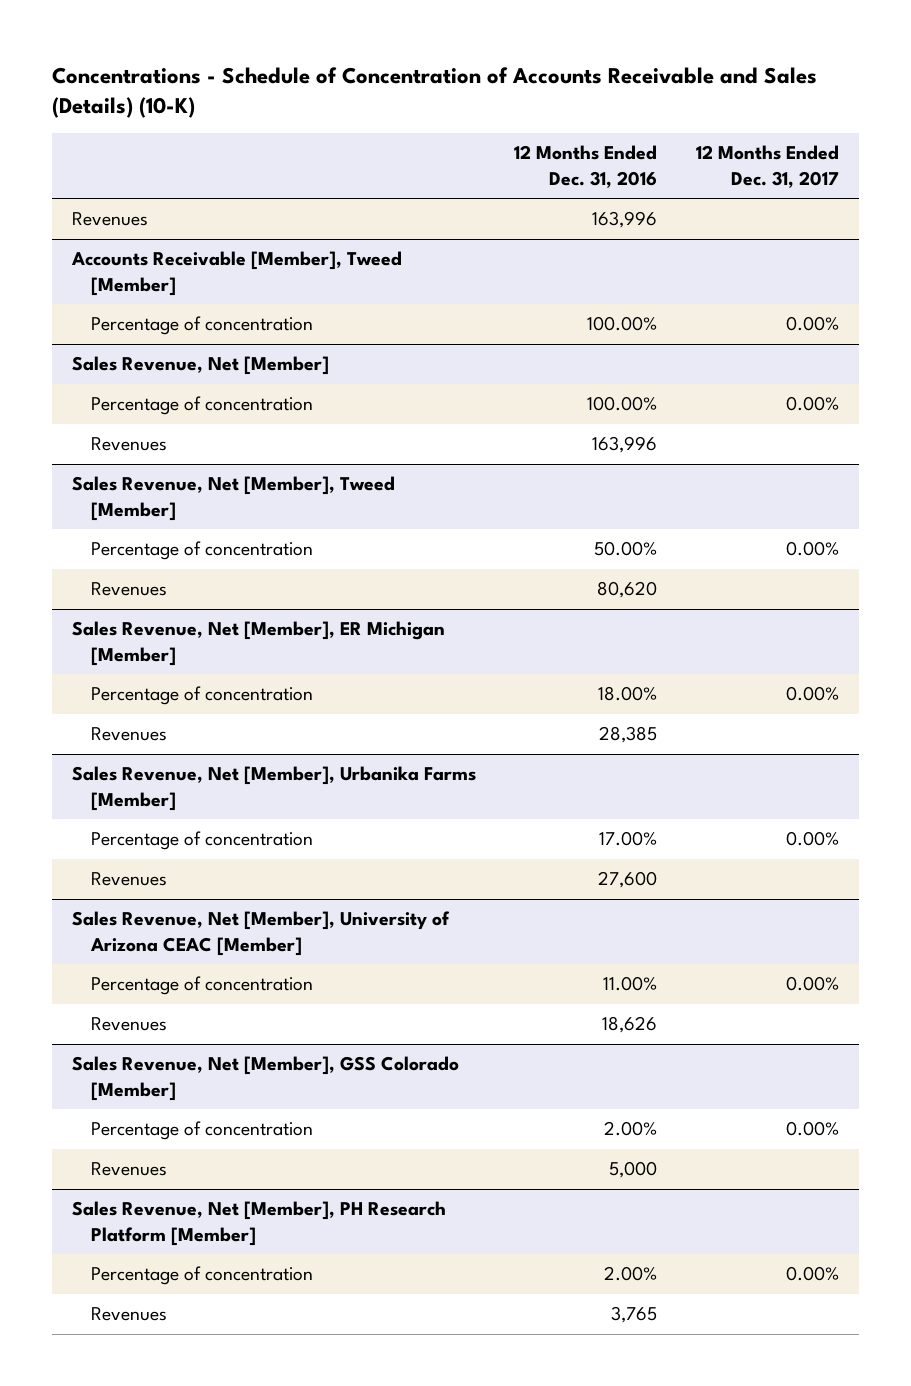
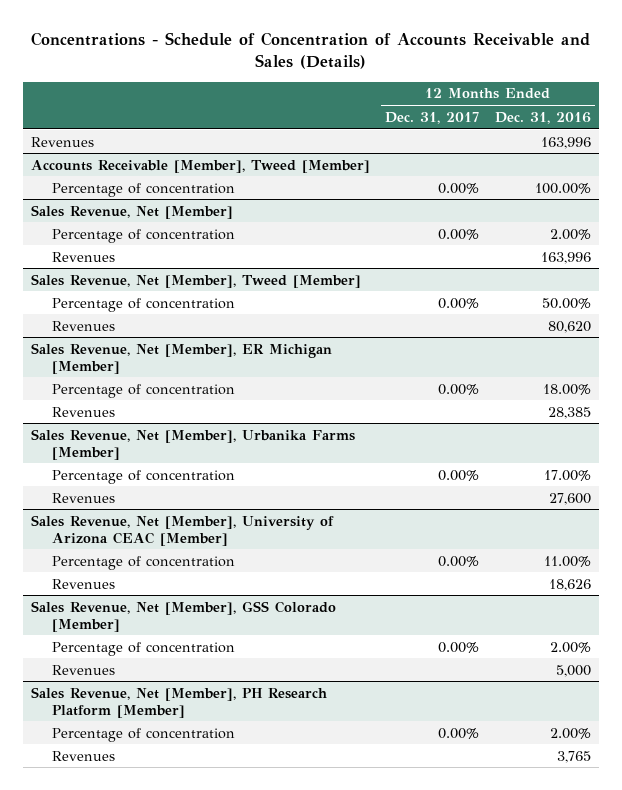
[52,66,818,119] Concentrations - Schedule of Concentration of Accounts Receivable and Sales (Details) (10-K) -> [30,32,590,70] Concentrations - Schedule of Concentration of Accounts Receivable and Sales (Details)
[587,396,658,412] 100.00% -> [550,228,592,240] 2.00%

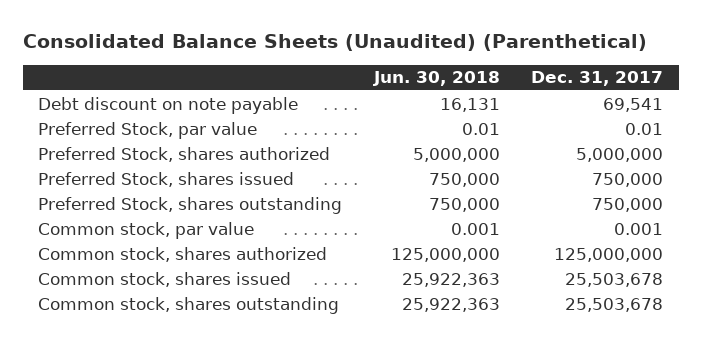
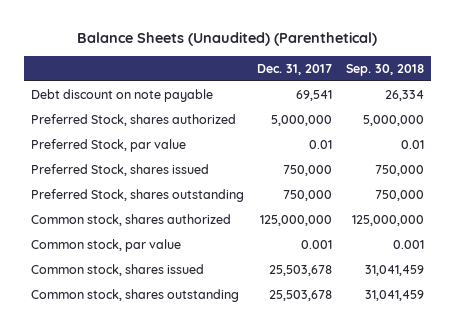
[22,34,647,52] Consolidated Balance Sheets (Unaudited) (Parenthetical) -> [77,32,378,47] Balance Sheets (Unaudited) (Parenthetical)
[372,71,500,87] Jun. 30, 2018 -> none
none -> [345,63,424,76] Sep. 30, 2018
[38,121,258,139] Preferred Stock, par value -> [30,138,186,152] Preferred Stock, par value
[38,221,255,239] Common stock, par value -> [30,238,181,252] Common stock, par value

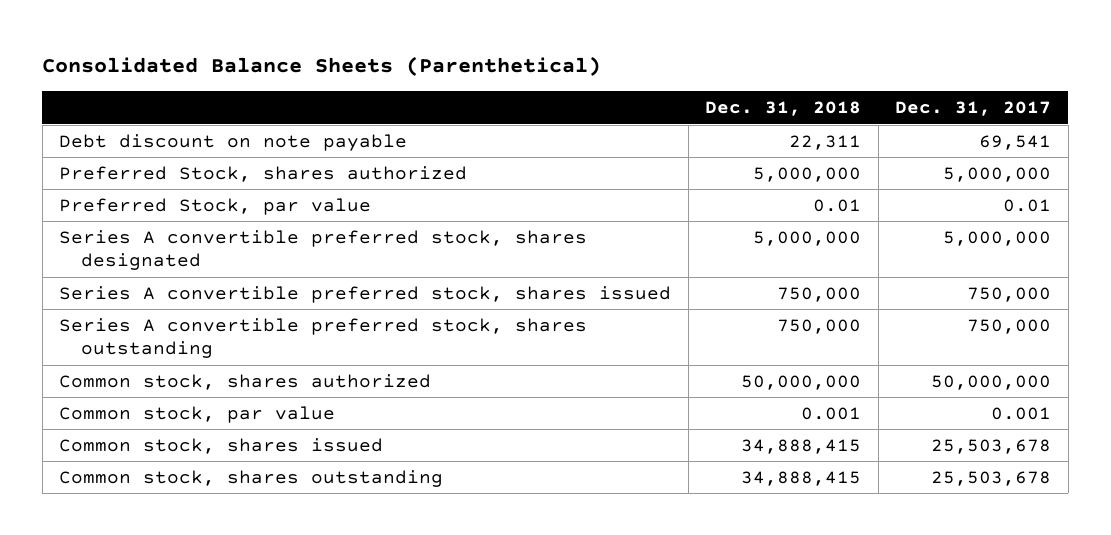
[77,32,378,47] Balance Sheets (Unaudited) (Parenthetical) -> [42,56,602,77] Consolidated Balance Sheets (Parenthetical)
[345,63,424,76] Sep. 30, 2018 -> none
none -> [705,101,862,117] Dec. 31, 2018
none -> [59,229,588,271] Series A convertible preferred stock, shares designated
[30,163,209,176] Preferred Stock, shares issued -> [59,285,672,303] Series A convertible preferred stock, shares issued
[30,188,244,202] Preferred Stock, shares outstanding -> [59,317,588,359] Series A convertible preferred stock, shares outstanding
[260,214,333,226] 125,000,000 -> [931,374,1052,390] 50,000,000

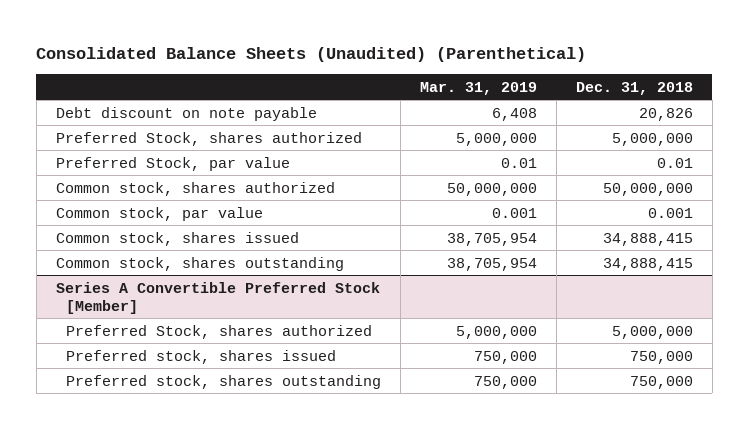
[42,56,602,77] Consolidated Balance Sheets (Parenthetical) -> [36,47,587,63] Consolidated Balance Sheets (Unaudited) (Parenthetical)
[895,101,1052,117] Dec. 31, 2017 -> none
none -> [420,81,538,95] Mar. 31, 2019
[789,134,862,150] 22,311 -> [639,107,694,121] 20,826
[59,229,588,271] Series A convertible preferred stock, shares designated -> none
[59,285,672,303] Series A convertible preferred stock, shares issued -> none
[59,317,588,359] Series A convertible preferred stock, shares outstanding -> none
none -> [55,281,380,314] Series A Convertible Preferred Stock [Member]
none -> [66,324,373,339] Preferred Stock, shares authorized
none -> [66,349,337,364] Preferred stock, shares issued
none -> [66,374,382,389] Preferred stock, shares outstanding

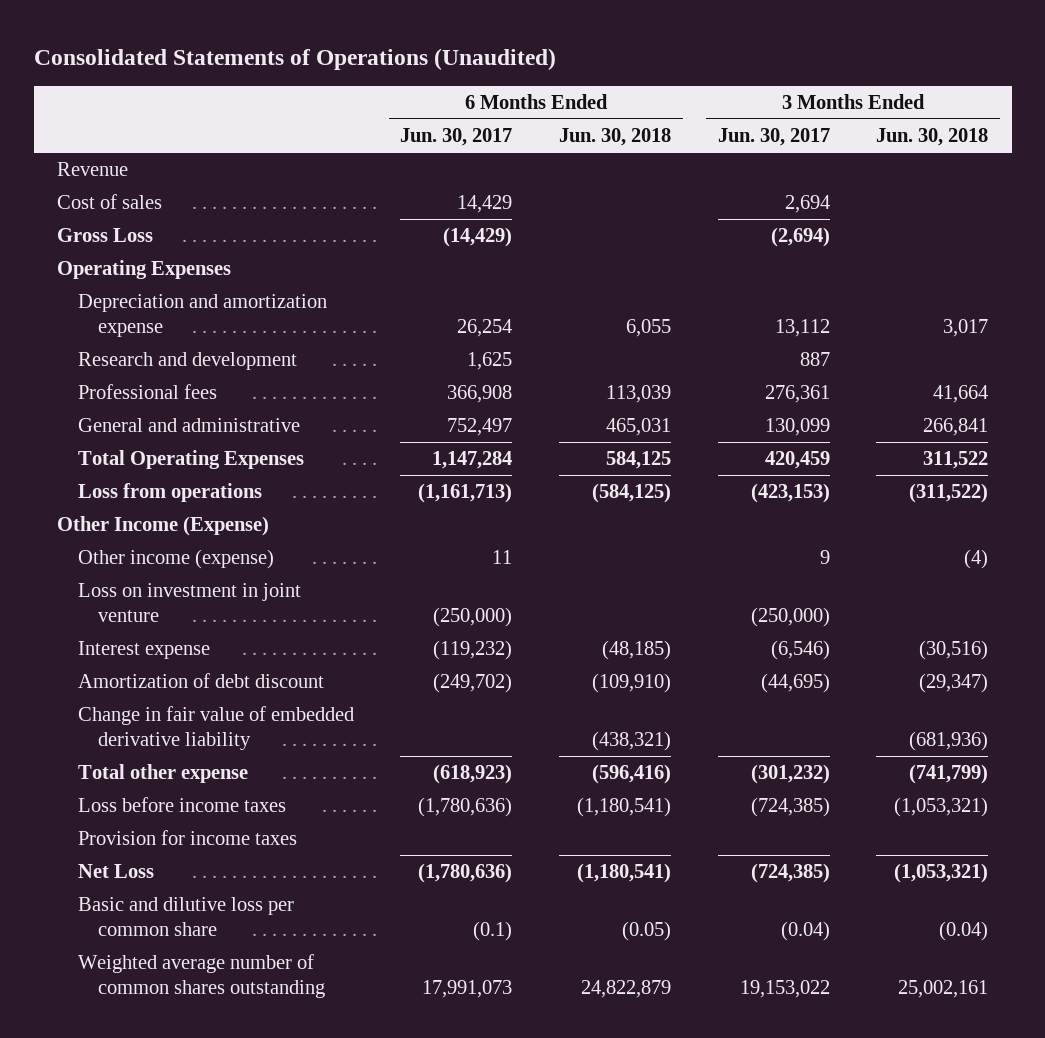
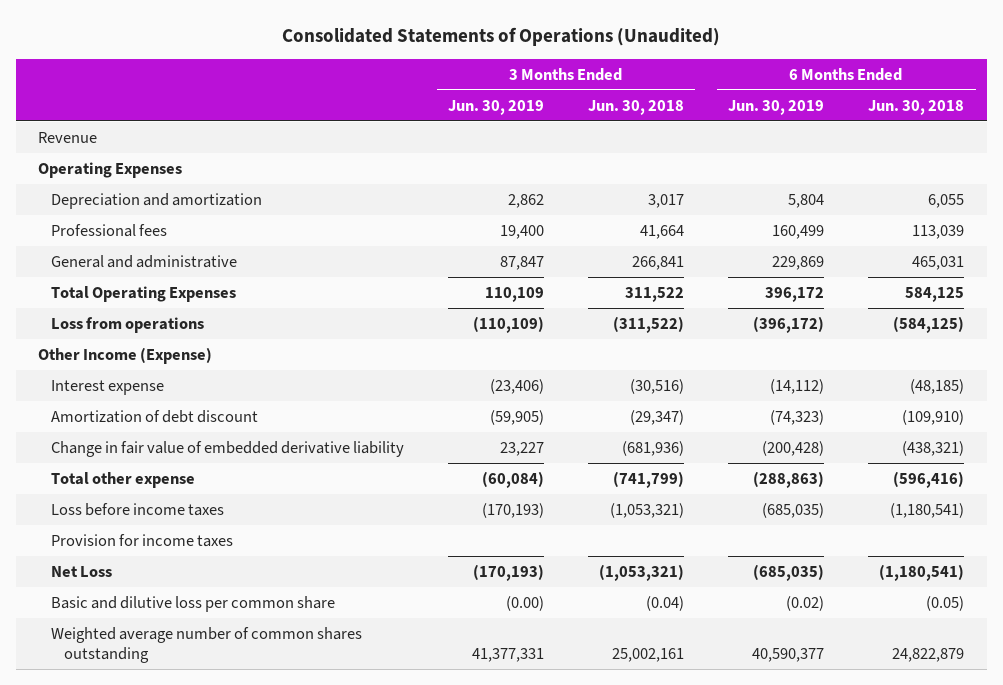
[400,128,513,147] Jun. 30, 2017 -> none
[717,128,830,147] Jun. 30, 2017 -> none
none -> [448,99,545,115] Jun. 30, 2019
none -> [728,99,825,115] Jun. 30, 2019
[56,194,162,210] Cost of sales -> none
[56,228,153,243] Gross Loss -> none
[77,352,297,371] Research and development -> none
[77,294,327,338] Depreciation and amortization expense -> [51,192,263,209] Depreciation and amortization
[77,549,274,570] Other income (expense) -> none
[77,583,301,623] Loss on investment in joint venture -> none

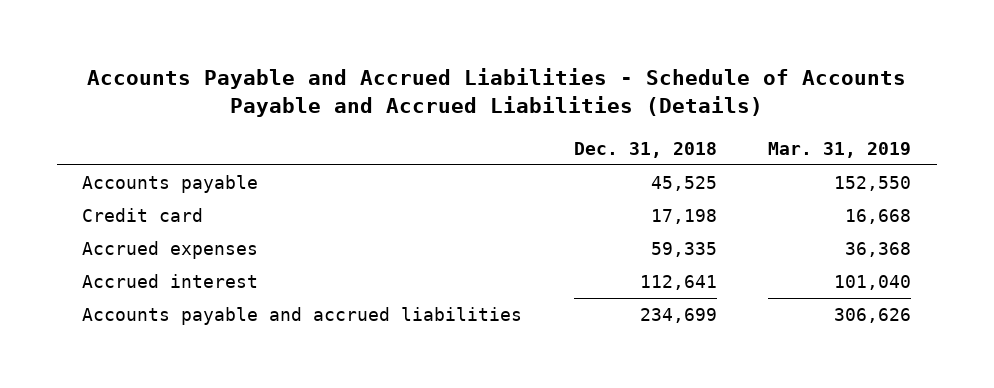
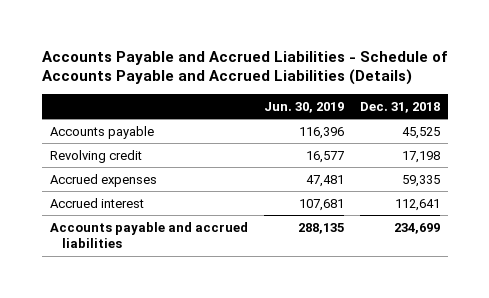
[768,141,912,158] Mar. 31, 2019 -> none
none -> [263,101,344,113] Jun. 30, 2019
[82,208,204,223] Credit card -> [49,149,142,163] Revolving credit

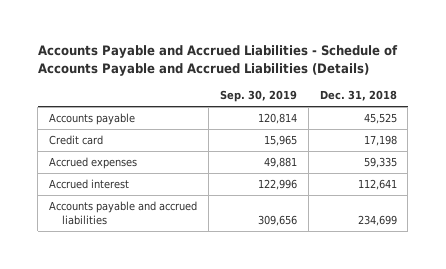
[263,101,344,113] Jun. 30, 2019 -> none
none -> [219,90,297,103] Sep. 30, 2019
[49,149,142,163] Revolving credit -> [49,135,104,146] Credit card

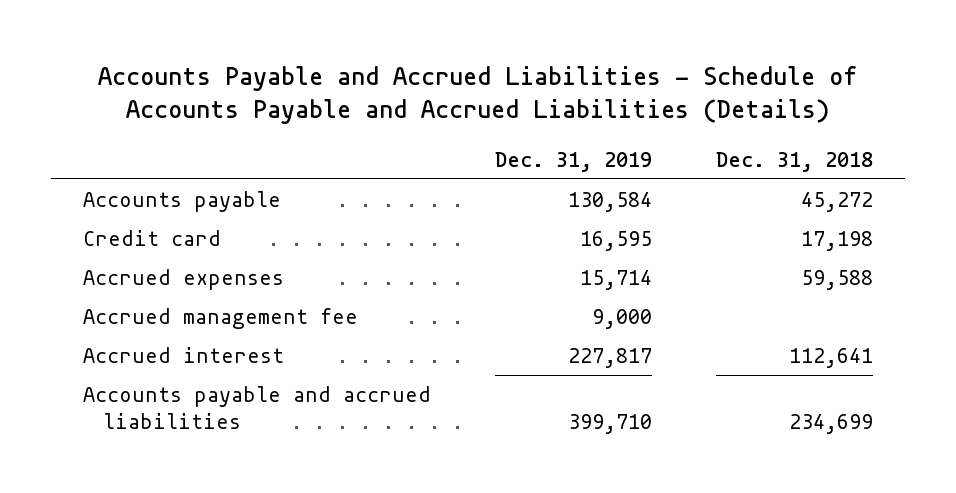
[219,90,297,103] Sep. 30, 2019 -> none
none -> [494,151,652,172] Dec. 31, 2019
[363,113,397,125] 45,525 -> [800,191,873,212] 45,272
[363,157,397,169] 59,335 -> [800,269,873,290] 59,588
none -> [83,307,359,329] Accrued management fee

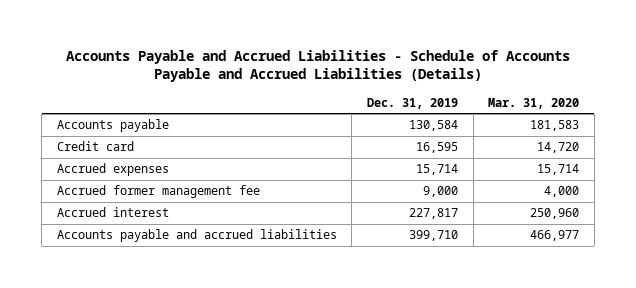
[715,151,873,172] Dec. 31, 2018 -> none
none -> [488,97,580,109] Mar. 31, 2020
[83,307,359,329] Accrued management fee -> [56,185,260,199] Accrued former management fee

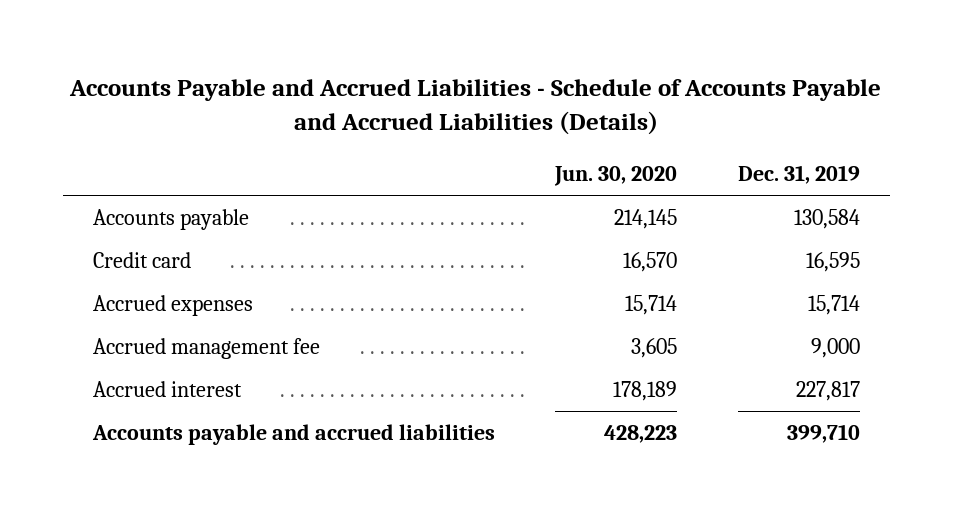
[488,97,580,109] Mar. 31, 2020 -> none
none -> [554,165,678,186] Jun. 30, 2020
[56,185,260,199] Accrued former management fee -> [92,338,320,360] Accrued management fee

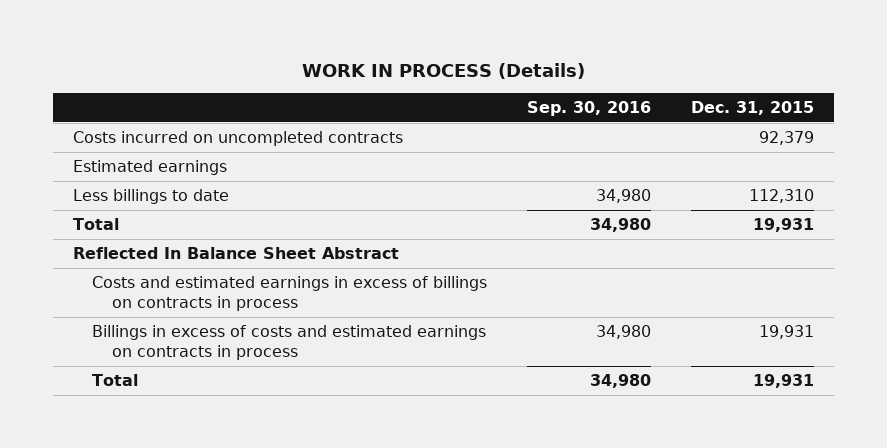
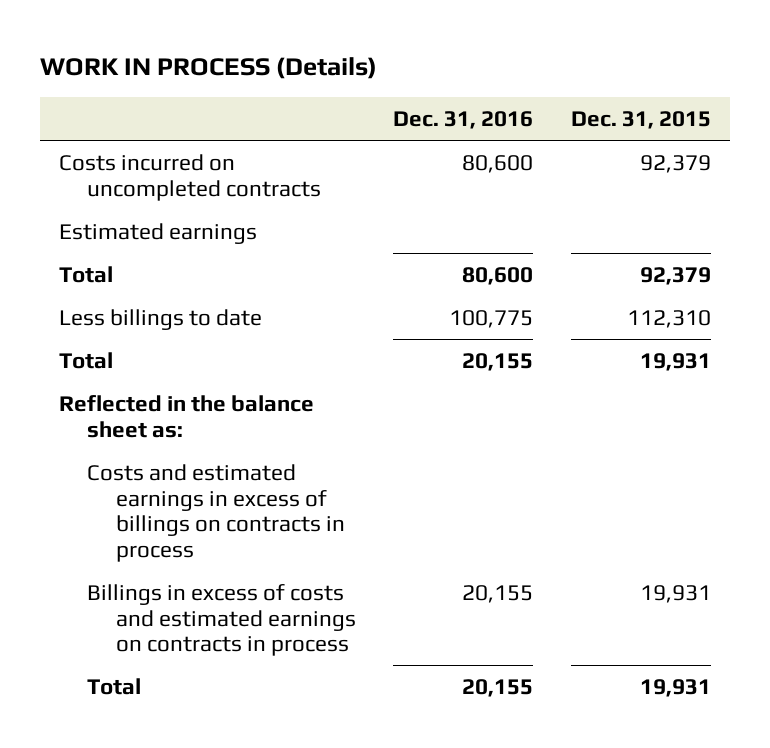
[527,100,652,116] Sep. 30, 2016 -> none
none -> [393,110,534,129] Dec. 31, 2016
none -> [58,265,113,283] Total
[72,247,399,260] Reflected In Balance Sheet Abstract -> [58,394,314,438] Reflected in the balance sheet as:

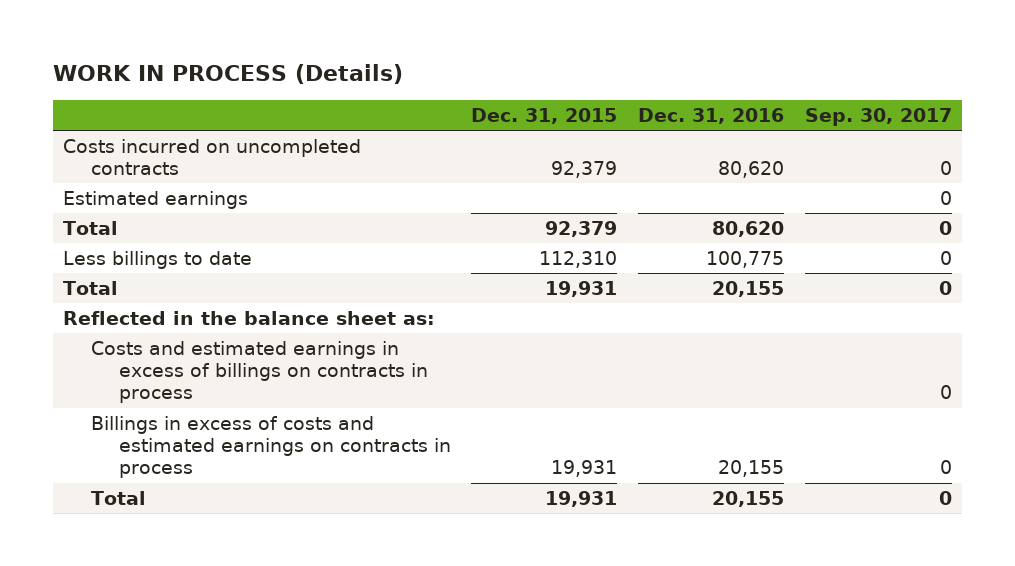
none -> [804,107,952,126] Sep. 30, 2017
[462,154,534,173] 80,600 -> [718,161,785,179] 80,620
[462,266,534,285] 80,600 -> [712,220,785,237] 80,620

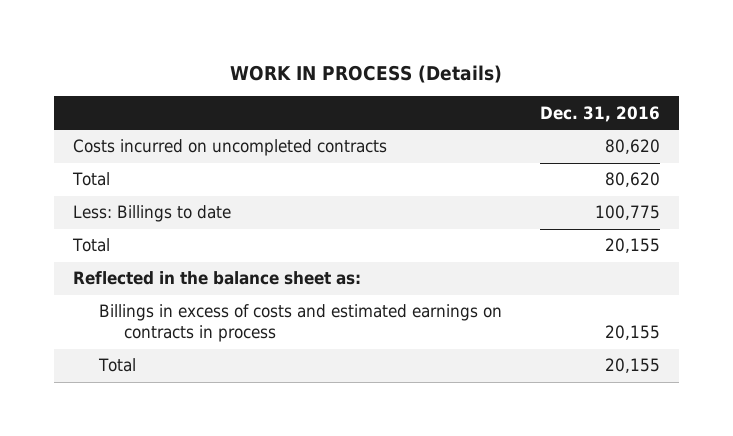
[471,107,618,124] Dec. 31, 2015 -> none
[804,107,952,126] Sep. 30, 2017 -> none
[62,190,248,209] Estimated earnings -> none
[62,250,252,269] Less billings to date -> [73,205,232,223] Less: Billings to date
[90,340,428,404] Costs and estimated earnings in excess of billings on contracts in process -> none

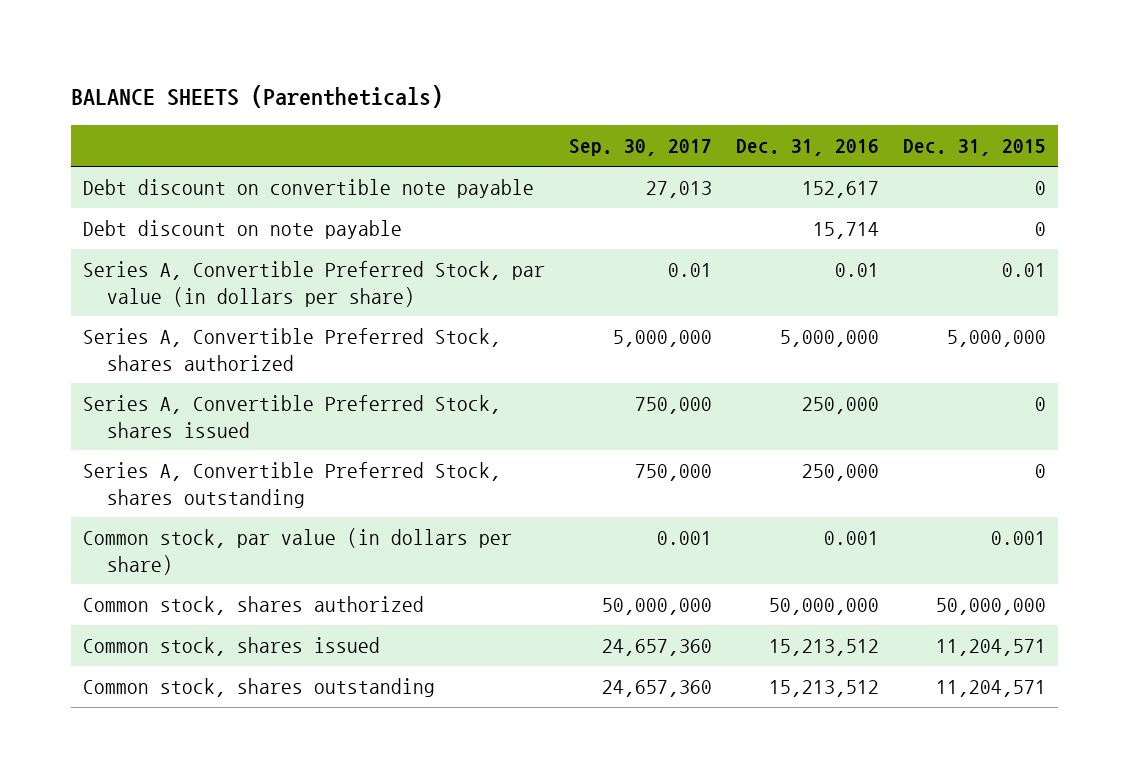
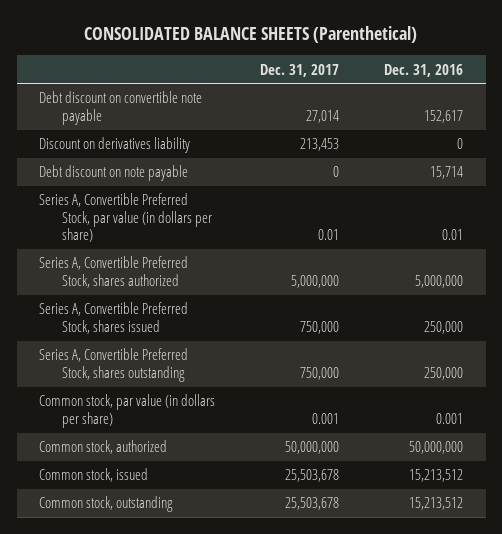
[71,84,444,108] BALANCE SHEETS (Parentheticals) -> [84,26,418,44] CONSOLIDATED BALANCE SHEETS (Parenthetical)
[569,139,713,157] Sep. 30, 2017 -> none
[902,139,1046,157] Dec. 31, 2015 -> none
none -> [260,63,340,77] Dec. 31, 2017
none -> [39,137,191,154] Discount on derivatives liability
[83,596,425,616] Common stock, shares authorized -> [39,440,168,455] Common stock, authorized
[83,637,381,657] Common stock, shares issued -> [39,468,149,483] Common stock, issued
[83,678,436,698] Common stock, shares outstanding -> [39,496,174,513] Common stock, outstanding

